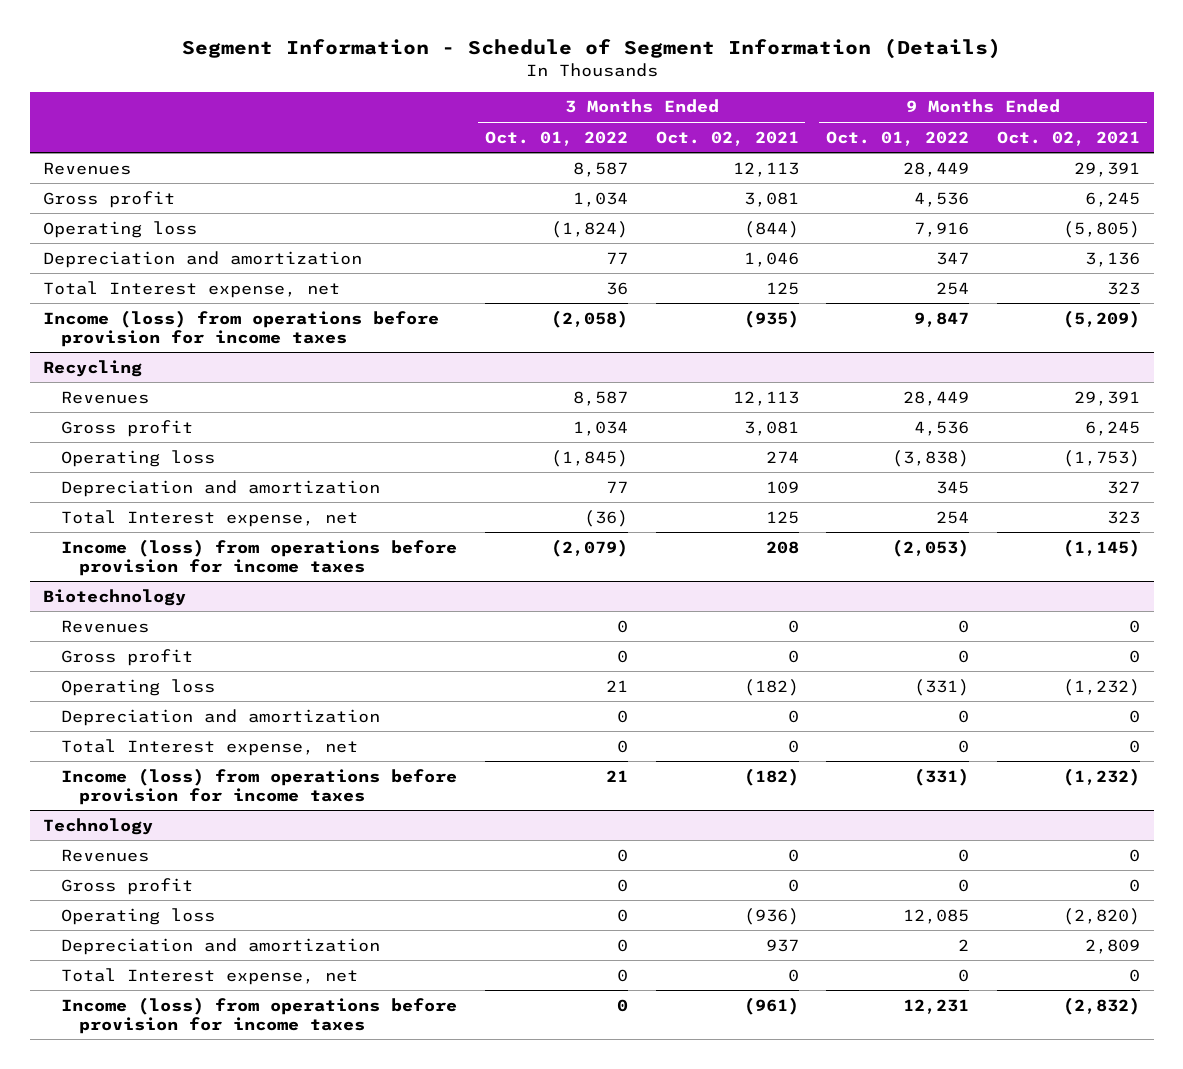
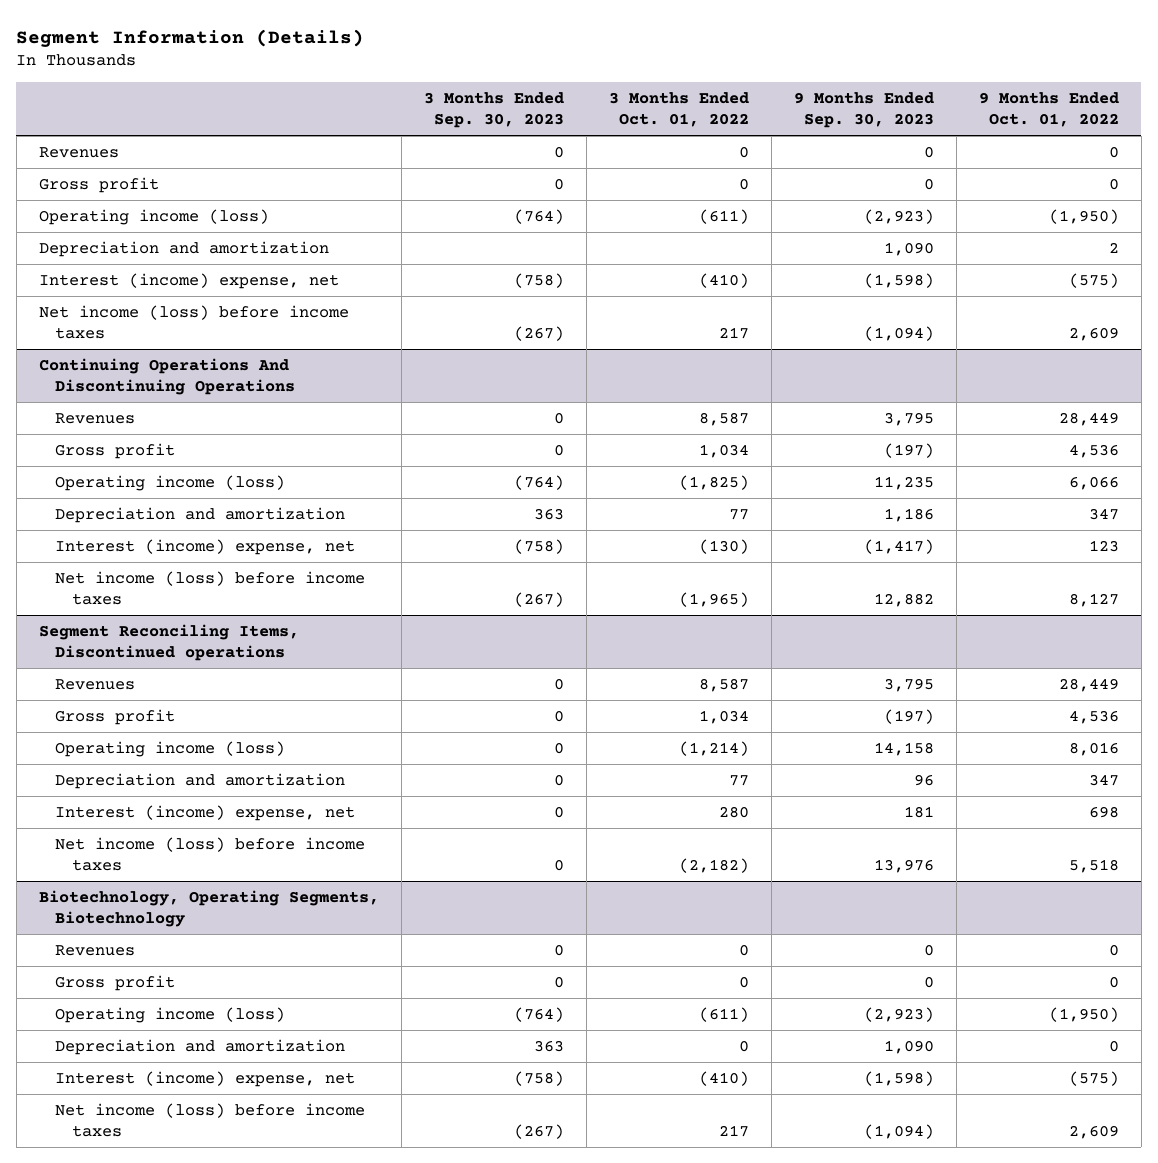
[181,38,1001,60] Segment Information - Schedule of Segment Information (Details) -> [16,28,365,47] Segment Information (Details)
[655,130,799,146] Oct. 02, 2021 -> none
[996,130,1140,146] Oct. 02, 2021 -> none
none -> [423,91,564,129] 3 Months Ended Sep. 30, 2023
none -> [793,91,934,129] 9 Months Ended Sep. 30, 2023
none -> [38,146,119,158] Revenues
none -> [38,176,159,193] Gross profit
none -> [38,208,269,225] Operating income (loss)
none -> [38,240,329,257] Depreciation and amortization
none -> [38,272,339,289] Interest (income) expense, net
none -> [38,304,349,339] Net income (loss) before income taxes
none -> [38,357,296,395] Continuing Operations And Discontinuing Operations
[43,220,198,238] Operating loss -> [55,474,286,491] Operating income (loss)
[550,220,628,238] (1,824) -> [678,474,749,490] (1,825)
[914,221,970,237] 7,916 -> [1068,475,1119,490] 6,066
[43,359,143,377] Recycling -> none
[43,280,341,298] Total Interest expense, net -> [55,538,356,555] Interest (income) expense, net
[605,281,628,295] 36 -> [698,538,749,554] (130)
[936,281,970,295] 254 -> [1088,539,1119,552] 123
[43,309,440,347] Income (loss) from operations before provision for income taxes -> [55,570,366,605] Net income (loss) before income taxes
[550,309,628,328] (2,058) -> [678,591,749,607] (1,965)
[914,311,970,327] 9,847 -> [1068,592,1119,607] 8,127
none -> [38,623,299,661] Segment Reconciling Items, Discontinued operations
[43,588,187,606] Biotechnology -> none
[61,449,216,467] Operating loss -> [55,740,286,757] Operating income (loss)
[550,449,628,467] (1,845) -> [678,740,749,756] (1,214)
[892,449,970,467] (3,838) -> [1068,741,1119,756] 8,016
[936,480,970,494] 345 -> [1088,773,1119,786] 347
[61,509,359,527] Total Interest expense, net -> [55,804,356,821] Interest (income) expense, net
[583,509,628,527] (36) -> [718,805,749,818] 280
[936,510,970,524] 254 -> [1088,805,1119,818] 698
[61,538,458,576] Income (loss) from operations before provision for income taxes -> [55,836,366,871] Net income (loss) before income taxes
[550,538,628,557] (2,079) -> [678,857,749,873] (2,182)
[892,538,970,557] (2,053) -> [1068,858,1119,873] 5,518
none -> [38,889,379,927] Biotechnology, Operating Segments, Biotechnology
[61,678,216,696] Operating loss -> [55,1006,286,1023] Operating income (loss)
[605,679,628,692] 21 -> [698,1006,749,1022] (611)
[914,678,970,696] (331) -> [1048,1006,1119,1022] (1,950)
[43,817,154,835] Technology -> none
[61,848,150,862] Revenues -> none
[61,877,194,895] Gross profit -> none
[61,907,216,925] Operating loss -> none
[61,937,381,955] Depreciation and amortization -> none
[61,967,359,985] Total Interest expense, net -> none
[61,996,458,1034] Income (loss) from operations before provision for income taxes -> none
[61,738,359,756] Total Interest expense, net -> [55,1070,356,1087] Interest (income) expense, net
[616,739,628,753] 0 -> [698,1070,749,1086] (410)
[958,739,970,753] 0 -> [1068,1070,1119,1086] (575)
[61,767,458,805] Income (loss) from operations before provision for income taxes -> [55,1102,366,1137] Net income (loss) before income taxes
[605,769,628,782] 21 -> [718,1124,749,1137] 217
[914,767,970,786] (331) -> [1068,1124,1119,1139] 2,609

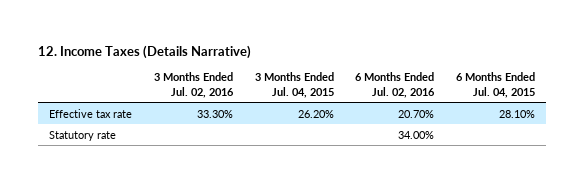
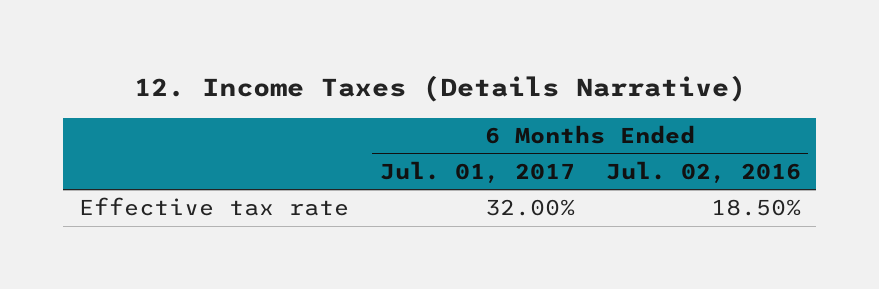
[153,72,234,98] 3 Months Ended Jul. 02, 2016 -> none
[254,72,334,98] 3 Months Ended Jul. 04, 2015 -> none
[455,72,535,98] 6 Months Ended Jul. 04, 2015 -> none
none -> [379,160,575,183] Jul. 01, 2017
[49,130,117,141] Statutory rate -> none
[398,109,435,118] 20.70% -> [710,199,801,217] 18.50%

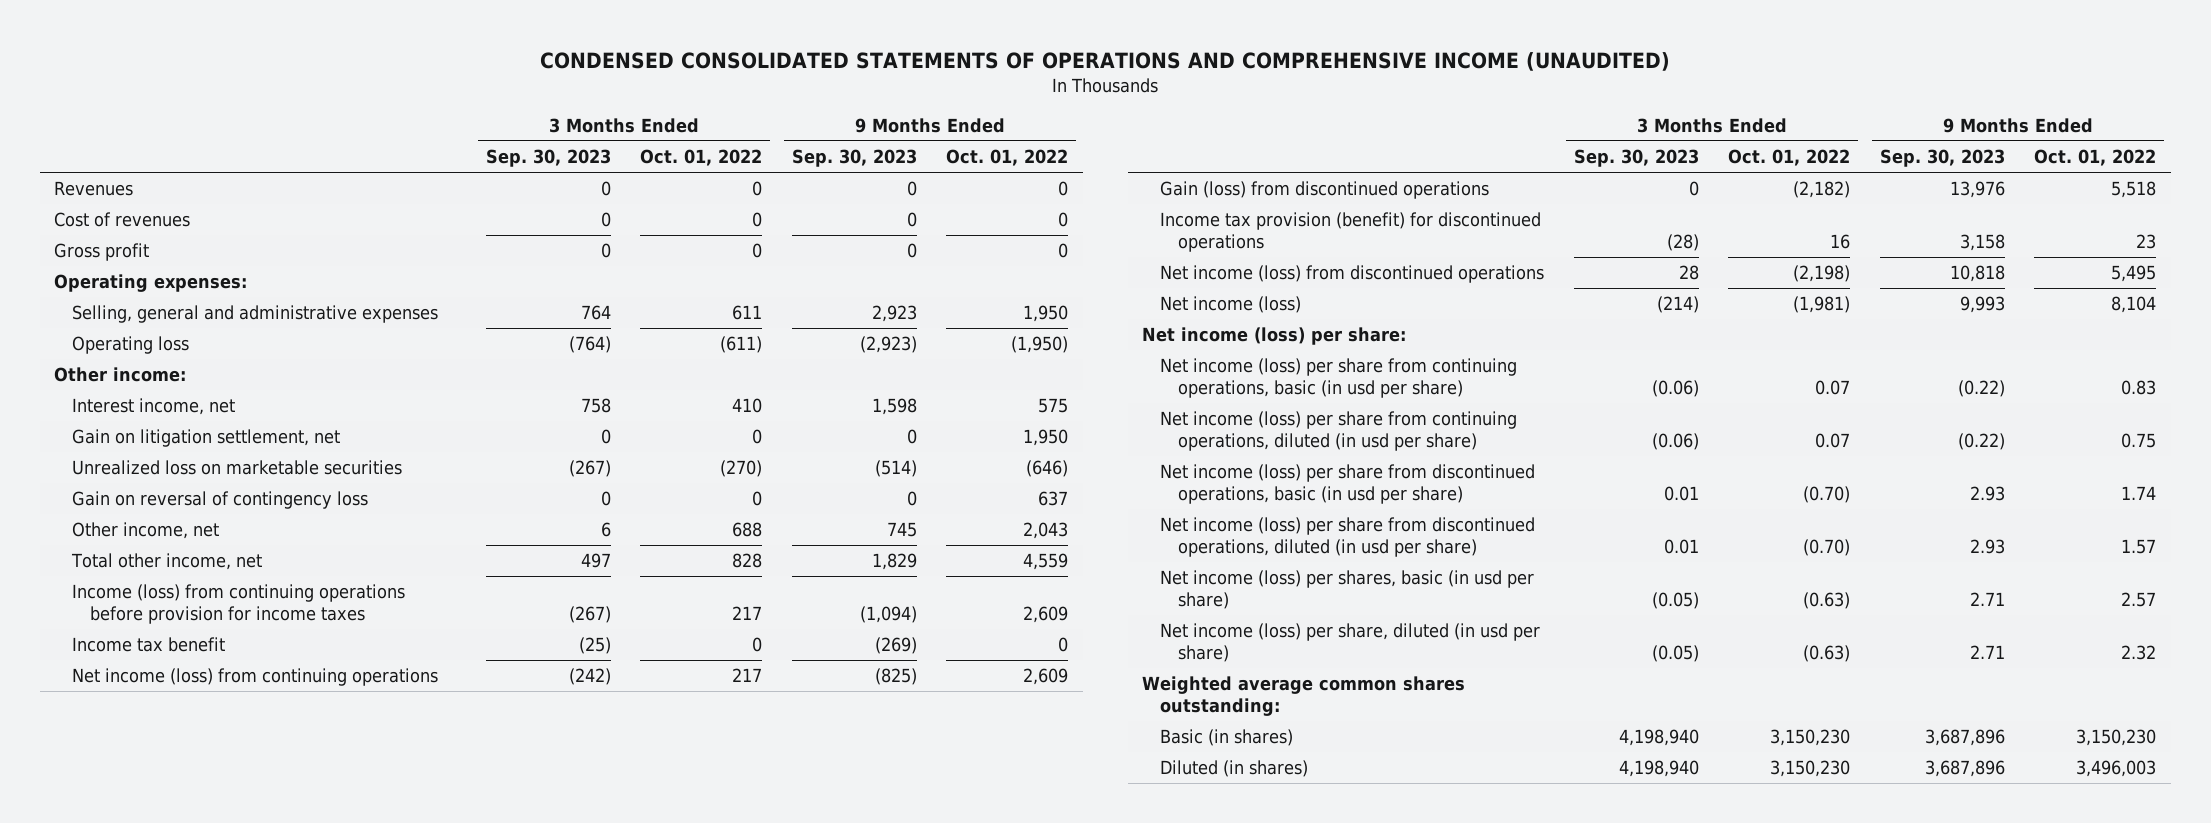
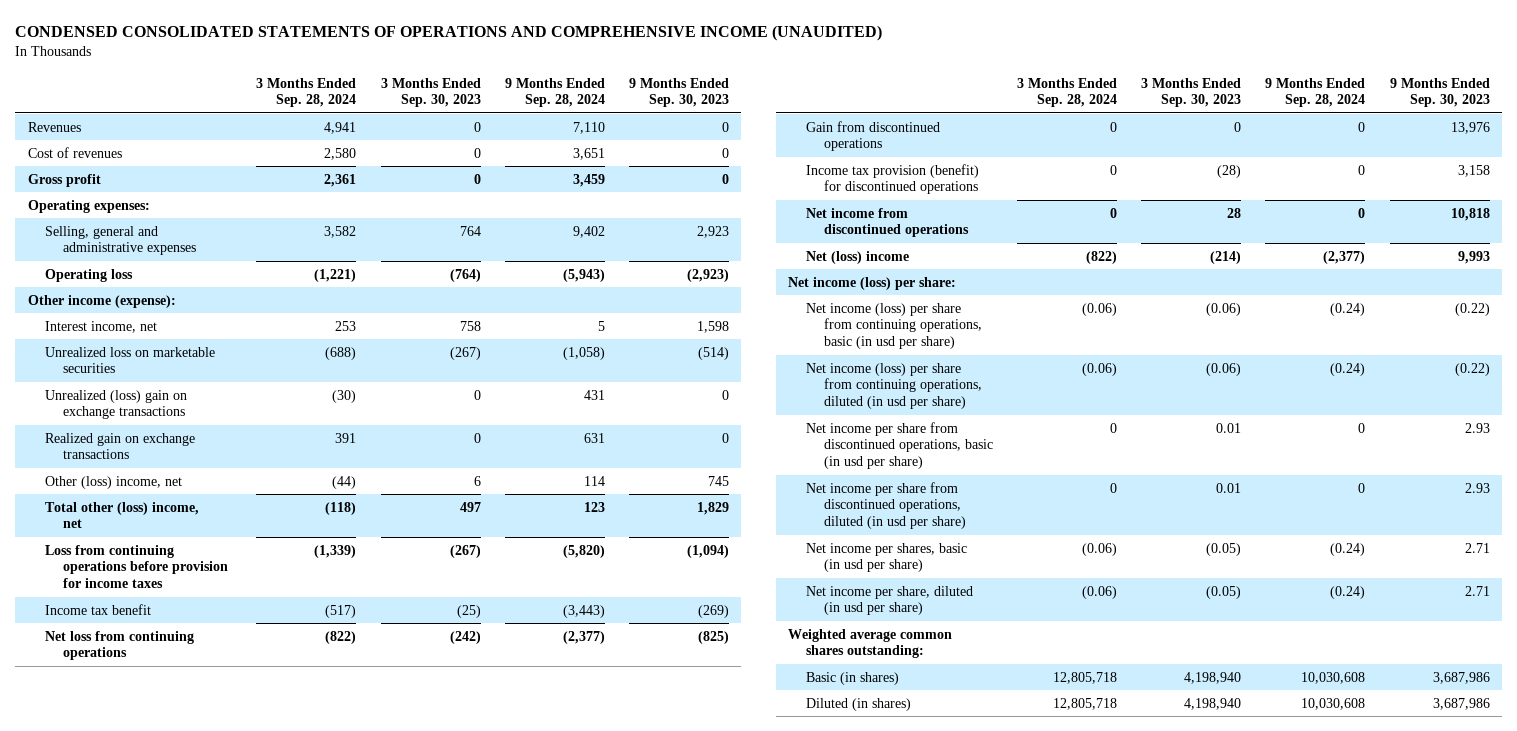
[640,149,763,167] Oct. 01, 2022 -> none
[946,149,1069,167] Oct. 01, 2022 -> none
none -> [256,77,357,108] 3 Months Ended Sep. 28, 2024
none -> [504,77,605,108] 9 Months Ended Sep. 28, 2024
[54,367,187,383] Other income: -> [27,294,176,308] Other income (expense):
[72,429,341,448] Gain on litigation settlement, net -> none
[72,491,369,510] Gain on reversal of contingency loss -> none
none -> [45,389,188,420] Unrealized (loss) gain on exchange transactions
none -> [45,432,196,460] Realized gain on exchange transactions
[72,522,220,540] Other income, net -> [45,475,183,489] Other (loss) income, net
[71,553,263,571] Total other income, net -> [45,501,200,529] Total other (loss) income, net
[72,584,406,625] Income (loss) from continuing operations before provision for income taxes -> [45,544,228,589] Loss from continuing operations before provision for income taxes
[72,668,439,687] Net income (loss) from continuing operations -> [45,630,195,661] Net loss from continuing operations
[1160,181,1490,200] Gain (loss) from discontinued operations -> [805,120,940,152] Gain from discontinued operations
[1160,265,1545,284] Net income (loss) from discontinued operations -> [805,207,969,238] Net income from discontinued operations
[1160,296,1302,314] Net income (loss) -> [805,250,909,264] Net (loss) income
[1160,464,1536,505] Net income (loss) per share from discontinued operations, basic (in usd per share) -> [805,421,993,470] Net income per share from discontinued operations, basic (in usd per share)
[1160,517,1536,558] Net income (loss) per share from discontinued operations, diluted (in usd per share) -> [805,481,966,530] Net income per share from discontinued operations, diluted (in usd per share)
[1160,570,1535,610] Net income (loss) per shares, basic (in usd per share) -> [805,542,967,573] Net income per shares, basic (in usd per share)
[1160,623,1541,663] Net income (loss) per share, diluted (in usd per share) -> [805,585,973,616] Net income per share, diluted (in usd per share)
[1924,729,2005,747] 3,687,896 -> [1432,671,1490,684] 3,687,986
[1924,760,2005,778] 3,687,896 -> [1432,697,1490,710] 3,687,986

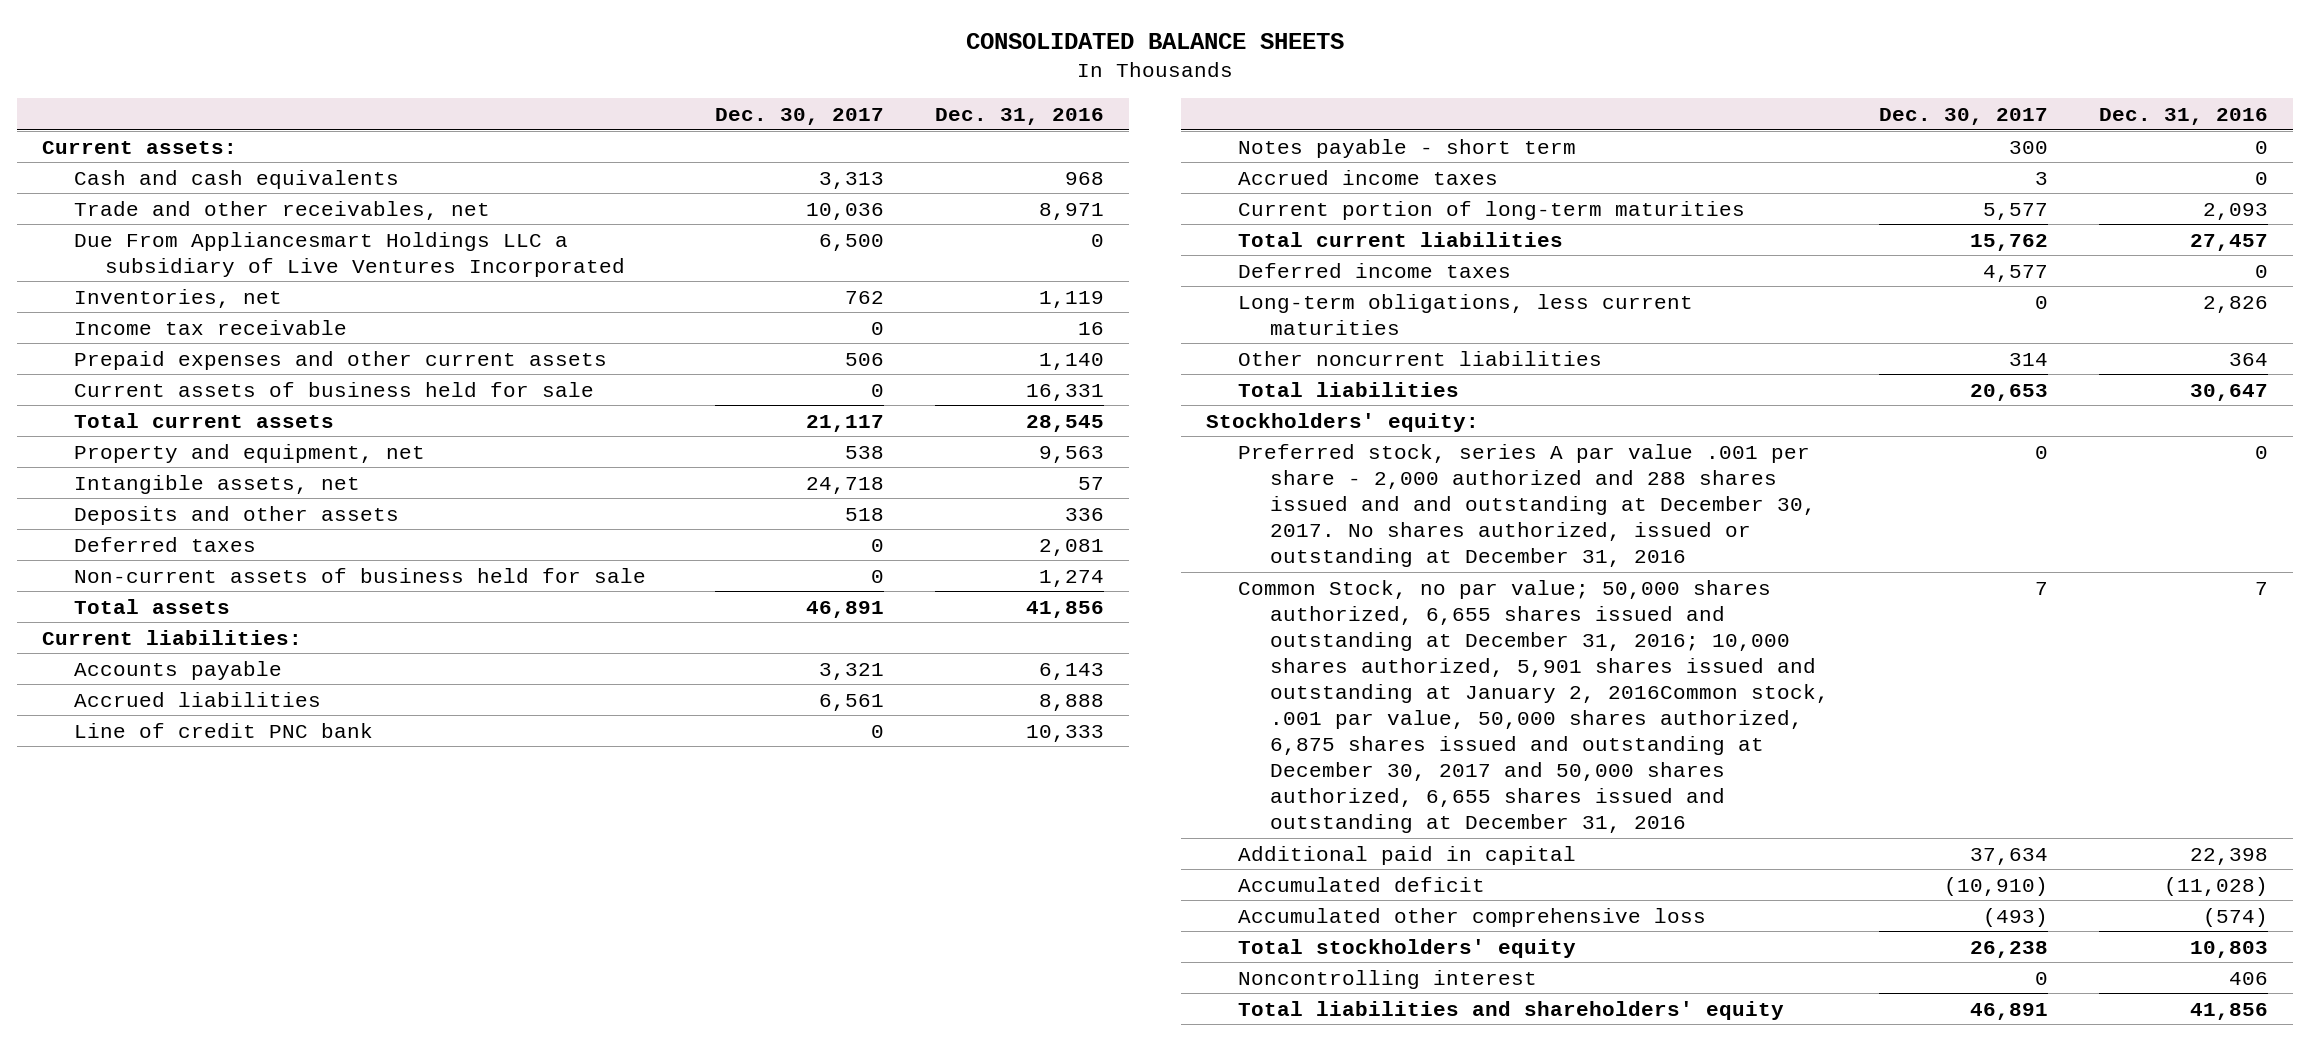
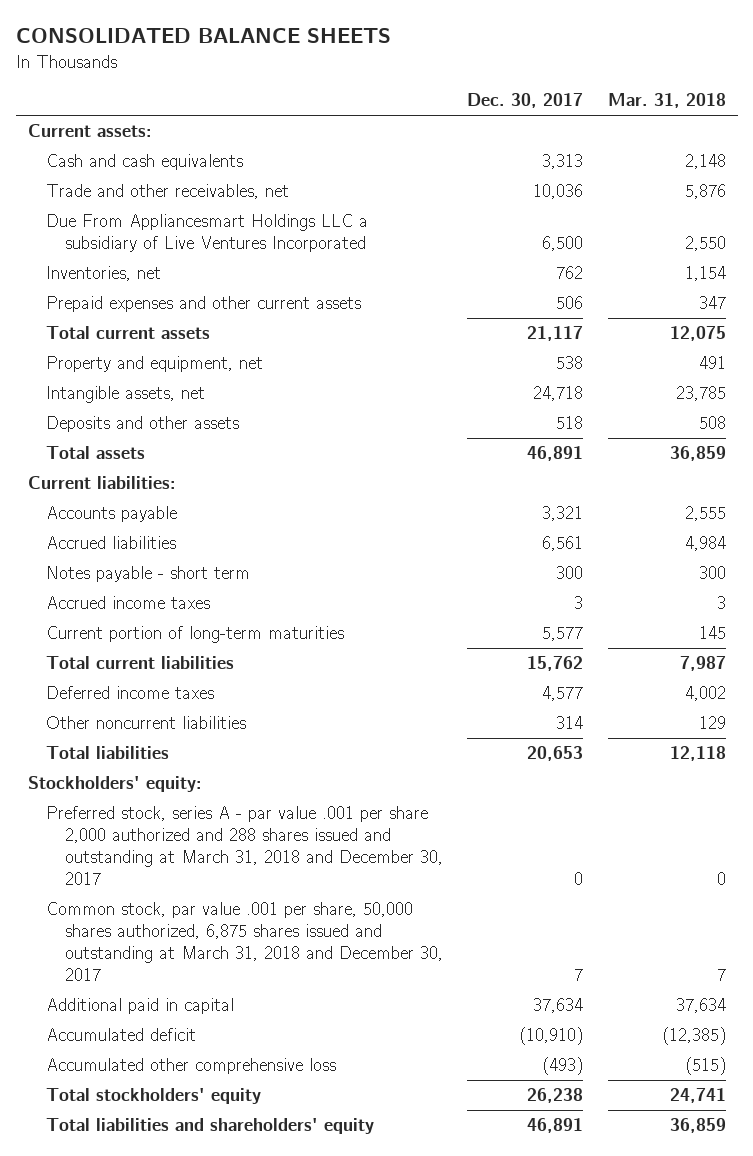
[934,107,1104,125] Dec. 31, 2016 -> none
none -> [607,93,726,109] Mar. 31, 2018
[73,319,347,335] Income tax receivable -> none
[73,381,594,397] Current assets of business held for sale -> none
[73,536,256,552] Deferred taxes -> none
[73,567,646,583] Non-current assets of business held for sale -> none
[73,722,373,738] Line of credit PNC bank -> none
[1237,293,1693,335] Long-term obligations, less current maturities -> none
[1237,443,1816,567] Preferred stock, series A par value .001 per share - 2,000 authorized and 288 shares issued and and outstanding at December 30, 2017. No shares authorized, issued or outstanding at December 31, 2016 -> [46,805,443,886] Preferred stock, series A - par value .001 per share 2,000 authorized and 288 shares issued and outstanding at March 31, 2018 and December 30, 2017
[1237,579,1829,833] Common Stock, no par value; 50,000 shares authorized, 6,655 shares issued and outstanding at December 31, 2016; 10,000 shares authorized, 5,901 shares issued and outstanding at January 2, 2016Common stock, .001 par value, 50,000 shares authorized, 6,875 shares issued and outstanding at December 30, 2017 and 50,000 shares authorized, 6,655 shares issued and outstanding at December 31, 2016 -> [46,901,443,982] Common stock, par value .001 per share, 50,000 shares authorized, 6,875 shares issued and outstanding at March 31, 2018 and December 30, 2017
[1237,969,1537,989] Noncontrolling interest -> none

